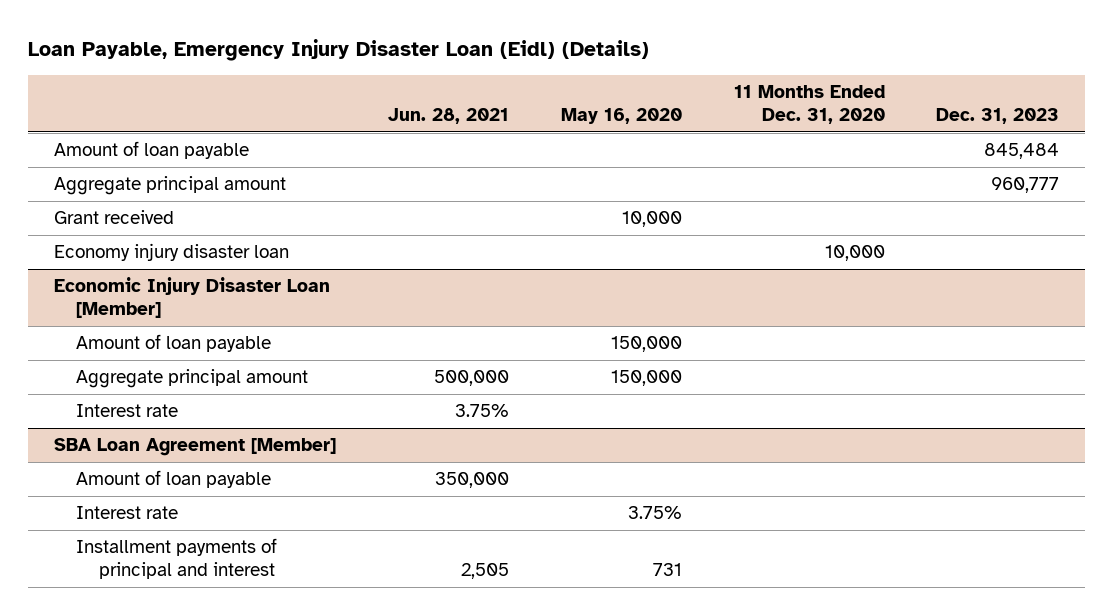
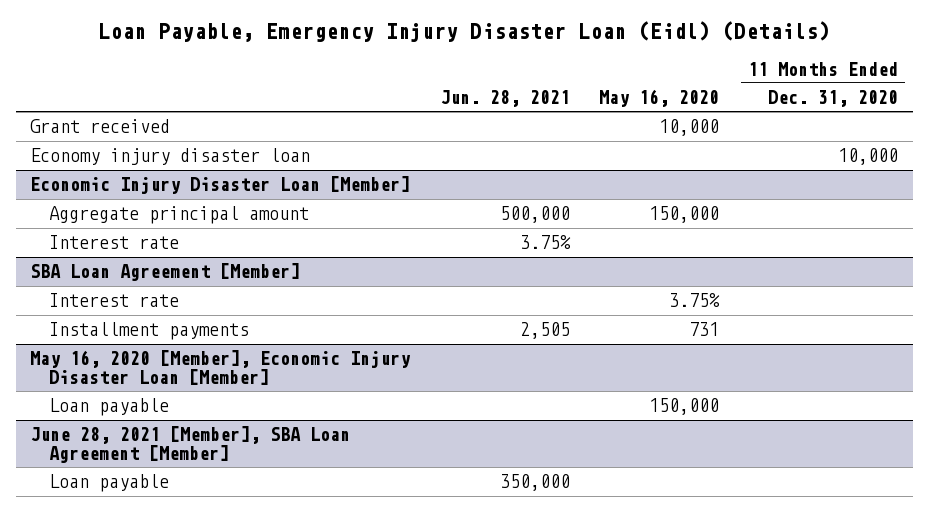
[936,107,1060,124] Dec. 31, 2023 -> none
[53,141,249,160] Amount of loan payable -> none
[53,176,286,196] Aggregate principal amount -> none
[76,334,272,353] Amount of loan payable -> none
[76,470,272,489] Amount of loan payable -> none
[76,538,278,580] Installment payments of principal and interest -> [49,322,250,341] Installment payments
none -> [30,350,412,386] May 16, 2020 [Member], Economic Injury Disaster Loan [Member]
none -> [49,398,170,417] Loan payable
none -> [30,426,351,464] June 28, 2021 [Member], SBA Loan Agreement [Member]
none -> [49,474,170,493] Loan payable

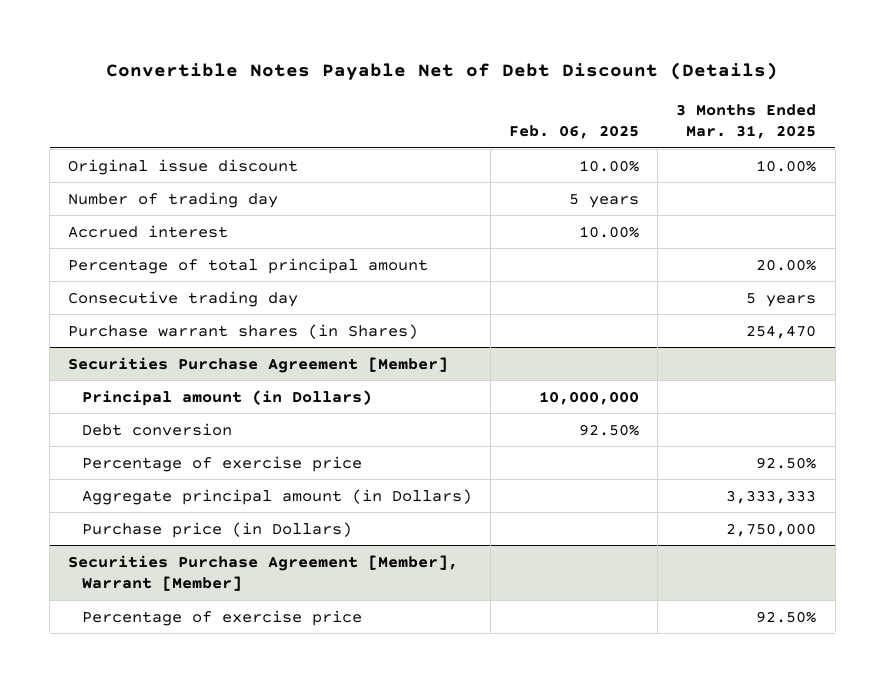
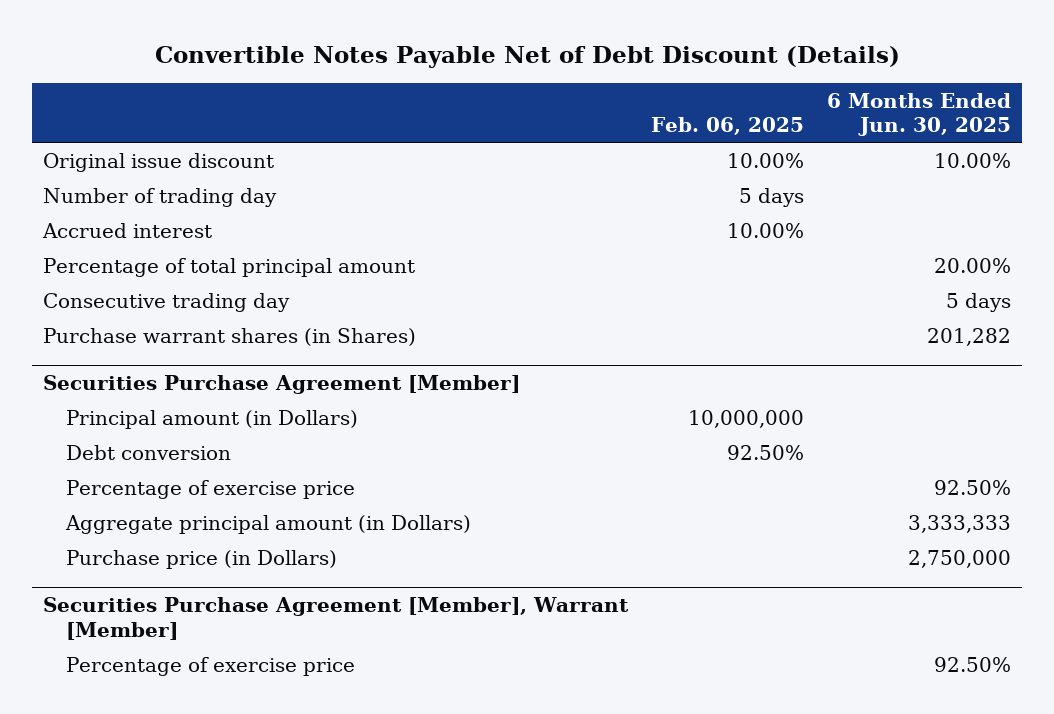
[676,103,817,140] 3 Months Ended Mar. 31, 2025 -> none
none -> [826,92,1011,137] 6 Months Ended Jun. 30, 2025
[569,193,640,208] 5 years -> [738,187,804,207] 5 days

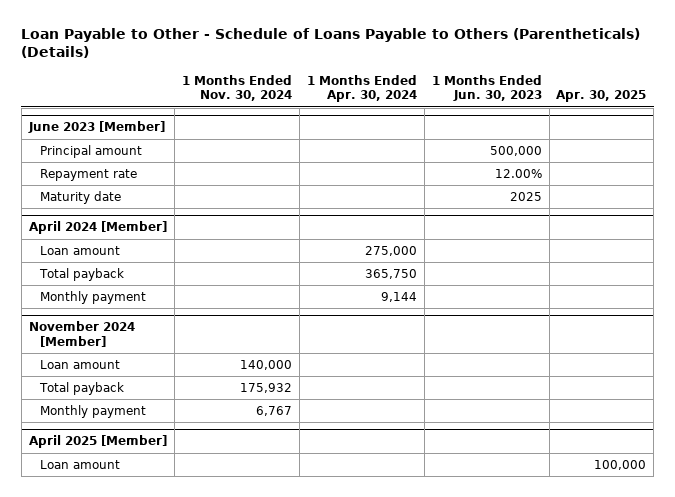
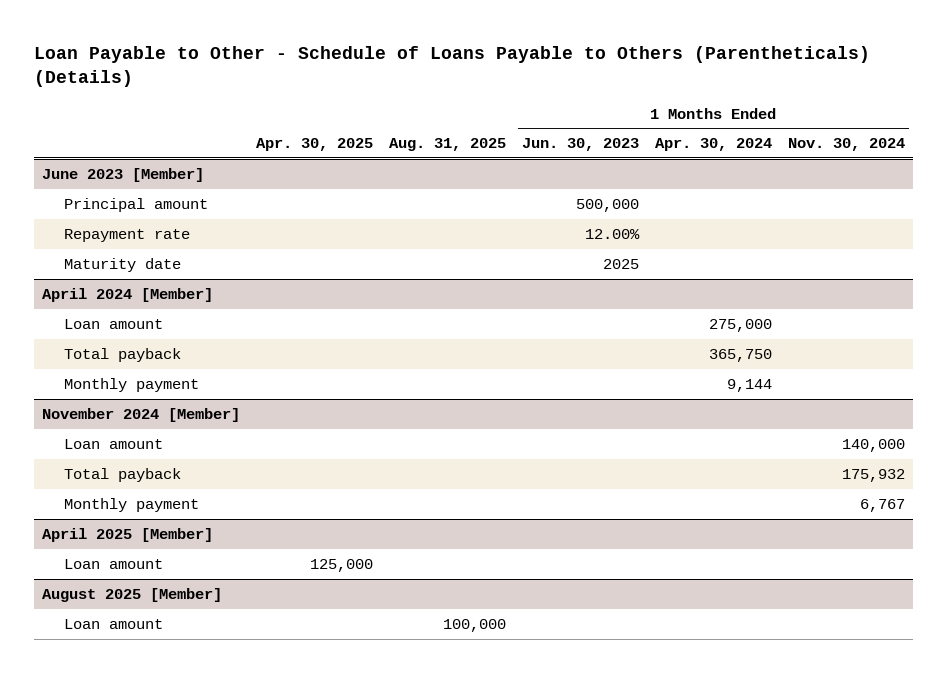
none -> [389,138,507,152] Aug. 31, 2025
[594,459,647,470] 100,000 -> [310,558,374,572] 125,000
none -> [42,587,223,602] August 2025 [Member]
none -> [63,618,163,629] Loan amount

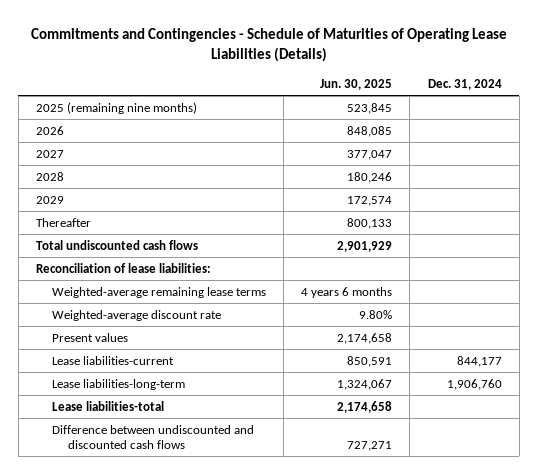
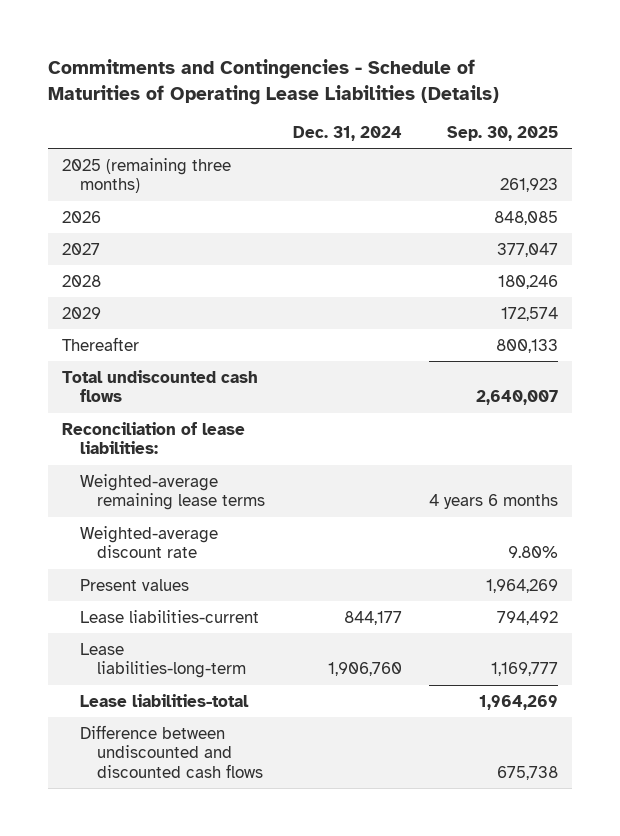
[320,79,393,91] Jun. 30, 2025 -> none
none -> [446,125,558,141] Sep. 30, 2025
[35,101,197,114] 2025 (remaining nine months) -> [62,157,232,194] 2025 (remaining three months)

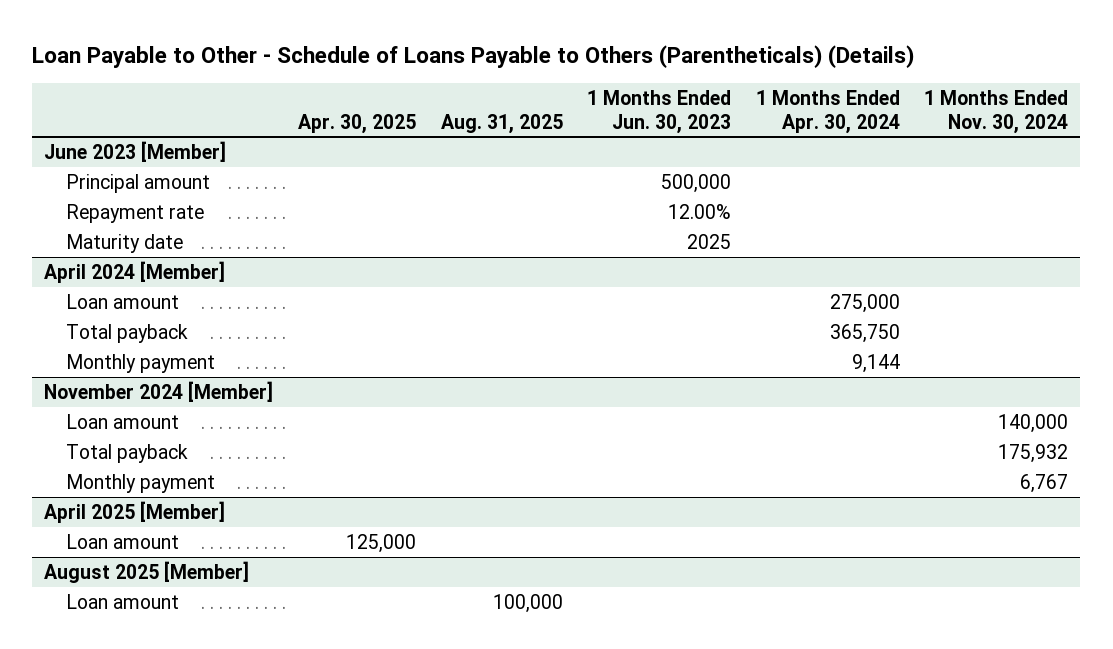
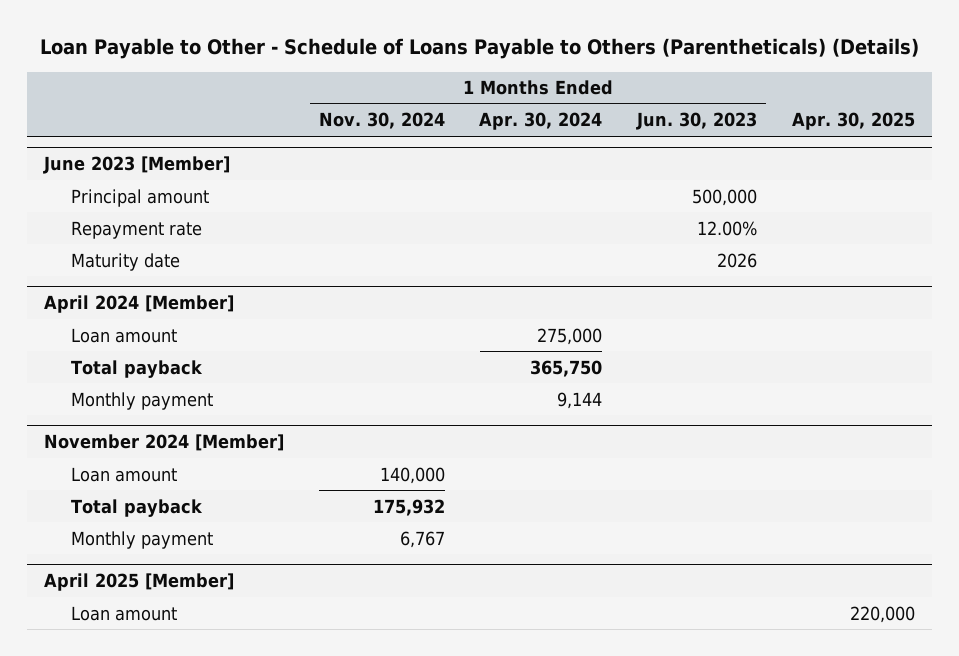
[440,113,563,134] Aug. 31, 2025 -> none
[687,233,732,249] 2025 -> [717,252,758,268] 2026
[44,560,250,583] August 2025 [Member] -> none
[65,593,179,609] Loan amount -> none
[346,533,417,553] 125,000 -> [849,605,915,623] 220,000

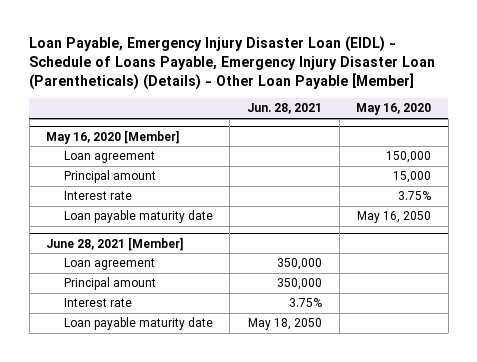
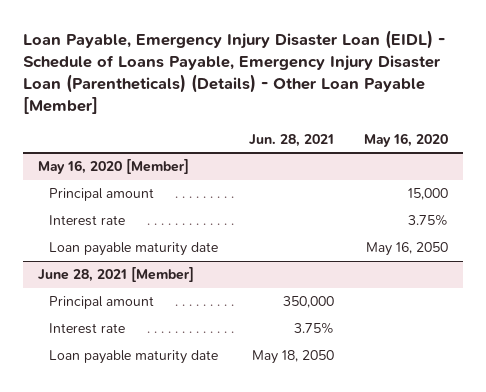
[63,151,155,164] Loan agreement -> none
[63,258,155,271] Loan agreement -> none

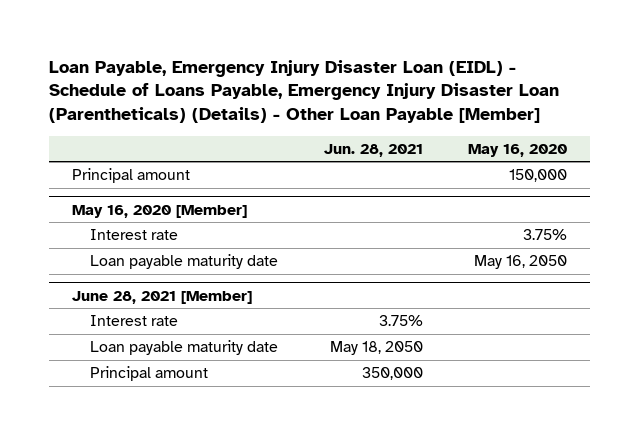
none -> [71,167,190,183] Principal amount
[49,188,155,202] Principal amount -> none
[49,296,155,310] Principal amount -> [89,365,208,381] Principal amount

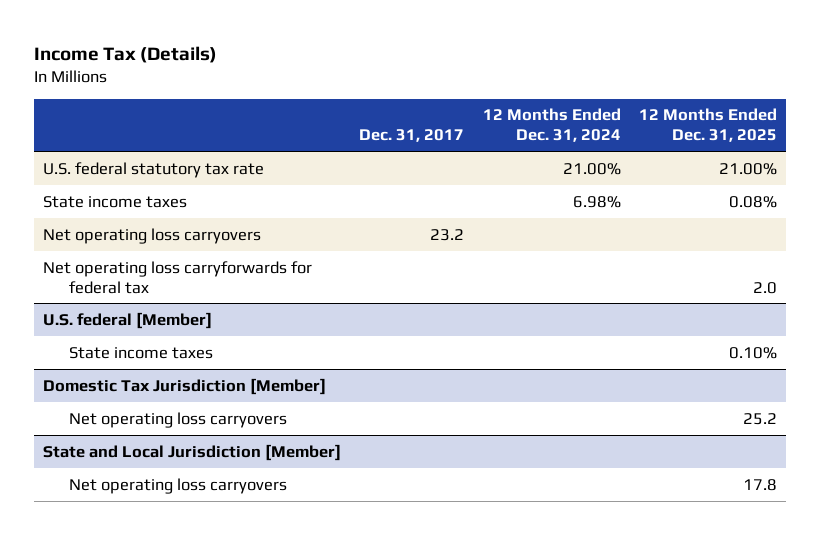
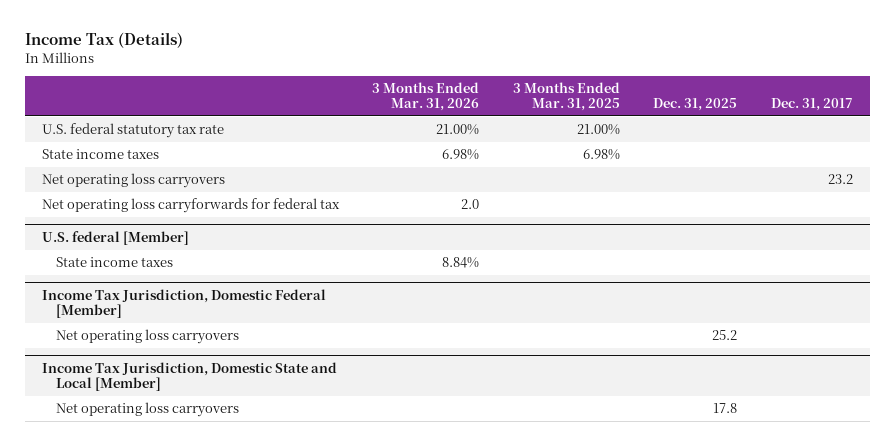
[482,108,621,143] 12 Months Ended Dec. 31, 2024 -> none
[638,108,777,143] 12 Months Ended Dec. 31, 2025 -> none
none -> [372,82,480,112] 3 Months Ended Mar. 31, 2026
none -> [512,82,620,112] 3 Months Ended Mar. 31, 2025
none -> [653,98,738,112] Dec. 31, 2025
[42,377,326,395] Domestic Tax Jurisdiction [Member] -> [41,288,326,319] Income Tax Jurisdiction, Domestic Federal [Member]
[42,443,341,461] State and Local Jurisdiction [Member] -> [41,361,337,392] Income Tax Jurisdiction, Domestic State and Local [Member]

